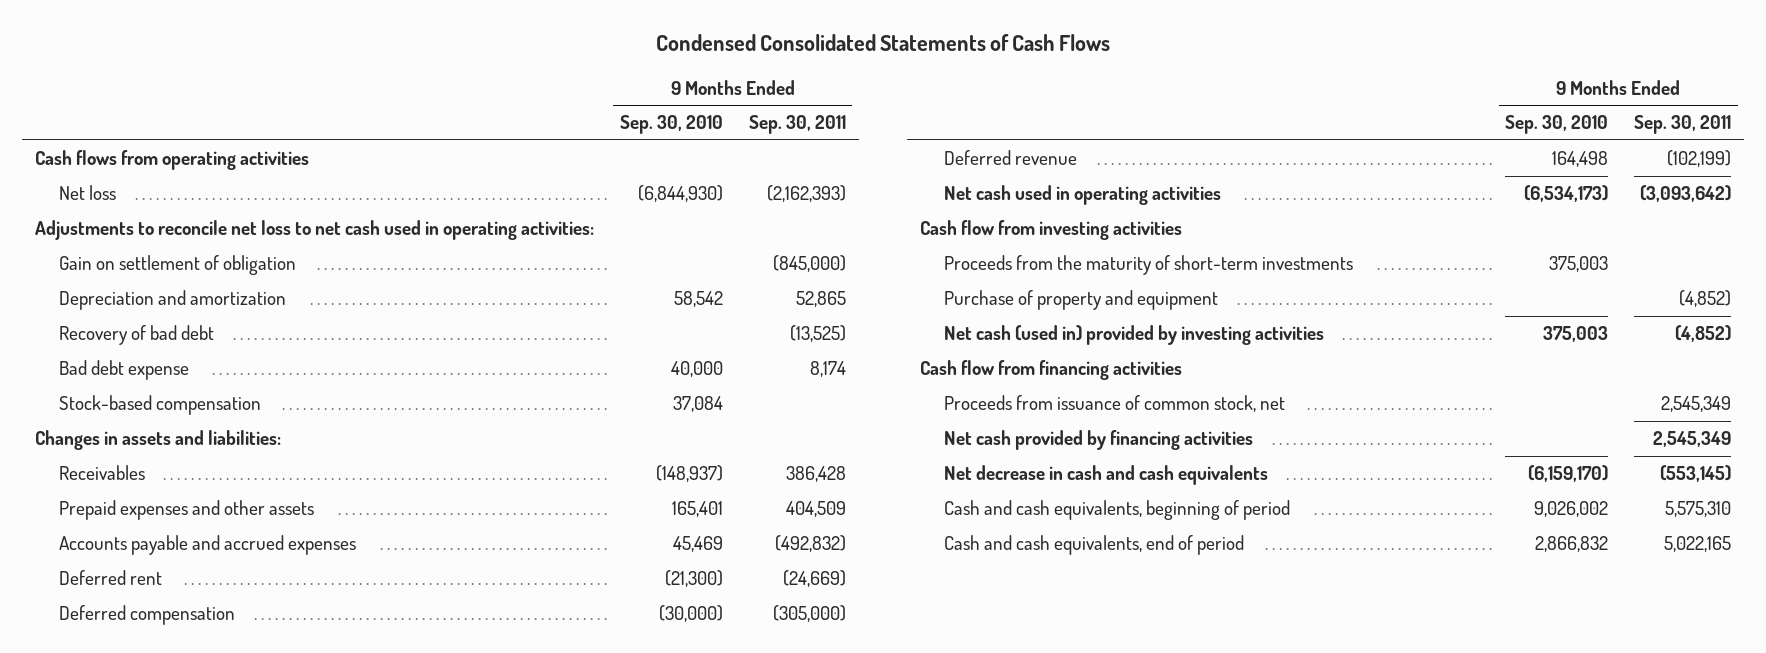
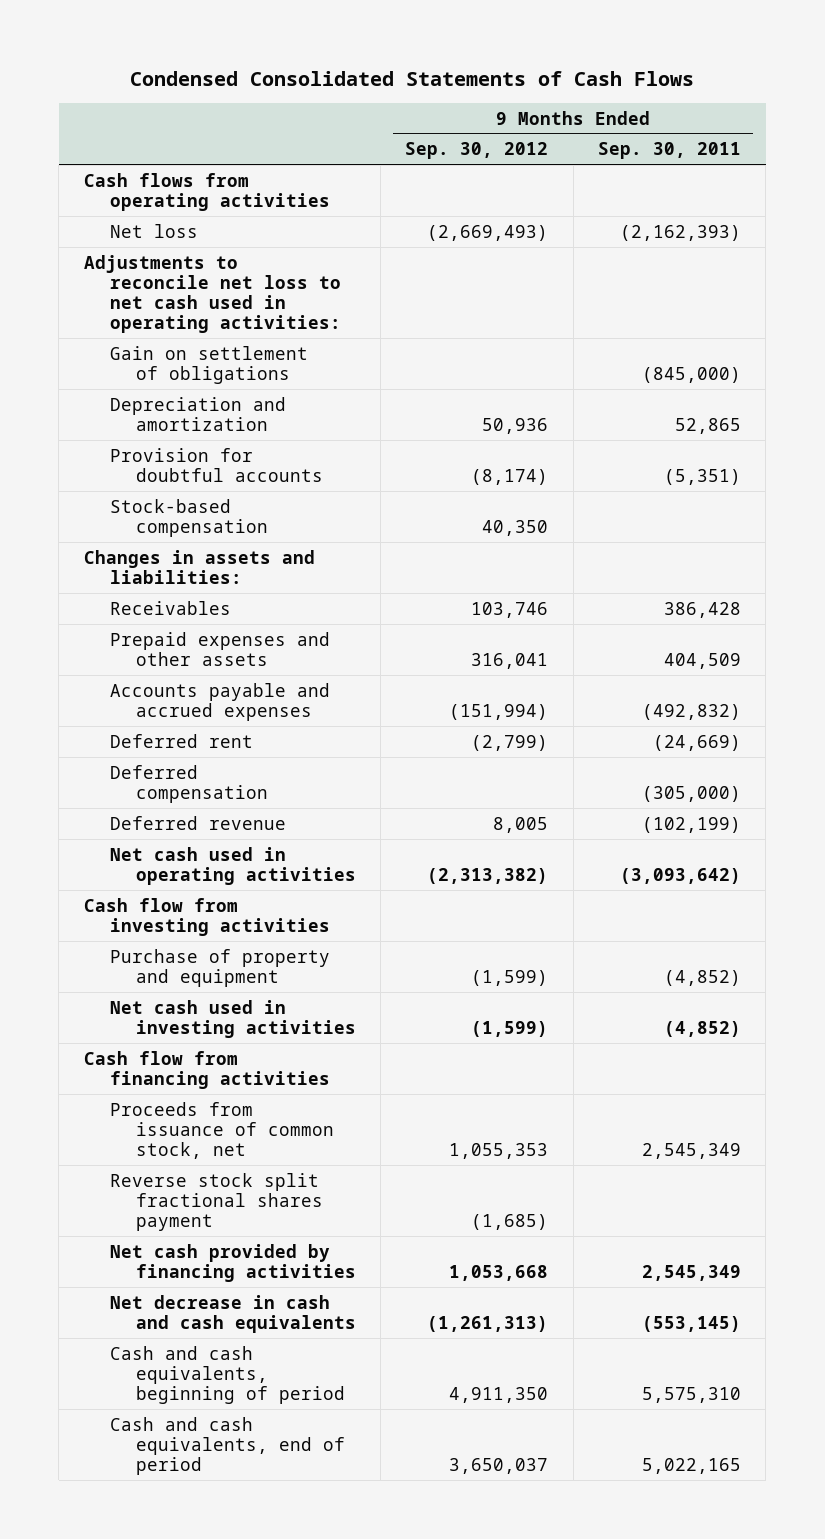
[619,115,723,135] Sep. 30, 2010 -> none
none -> [405,142,549,160] Sep. 30, 2012
[58,255,296,276] Gain on settlement of obligation -> [109,345,308,384] Gain on settlement of obligations
[58,325,214,346] Recovery of bad debt -> none
[58,360,189,381] Bad debt expense -> none
none -> [109,447,323,482] Provision for doubtful accounts
[944,255,1354,276] Proceeds from the maturity of short-term investments -> none
[944,325,1325,346] Net cash (used in) provided by investing activities -> [109,999,356,1038] Net cash used in investing activities
none -> [109,1172,323,1232] Reverse stock split fractional shares payment

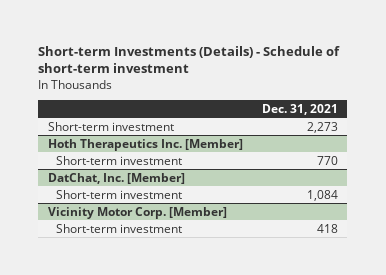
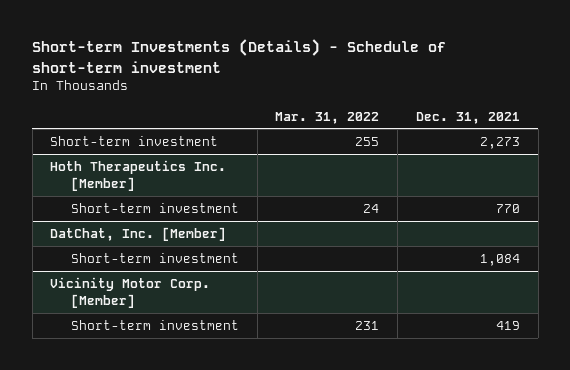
none -> [275,111,380,124] Mar. 31, 2022
[316,223,338,233] 418 -> [495,321,520,331] 419

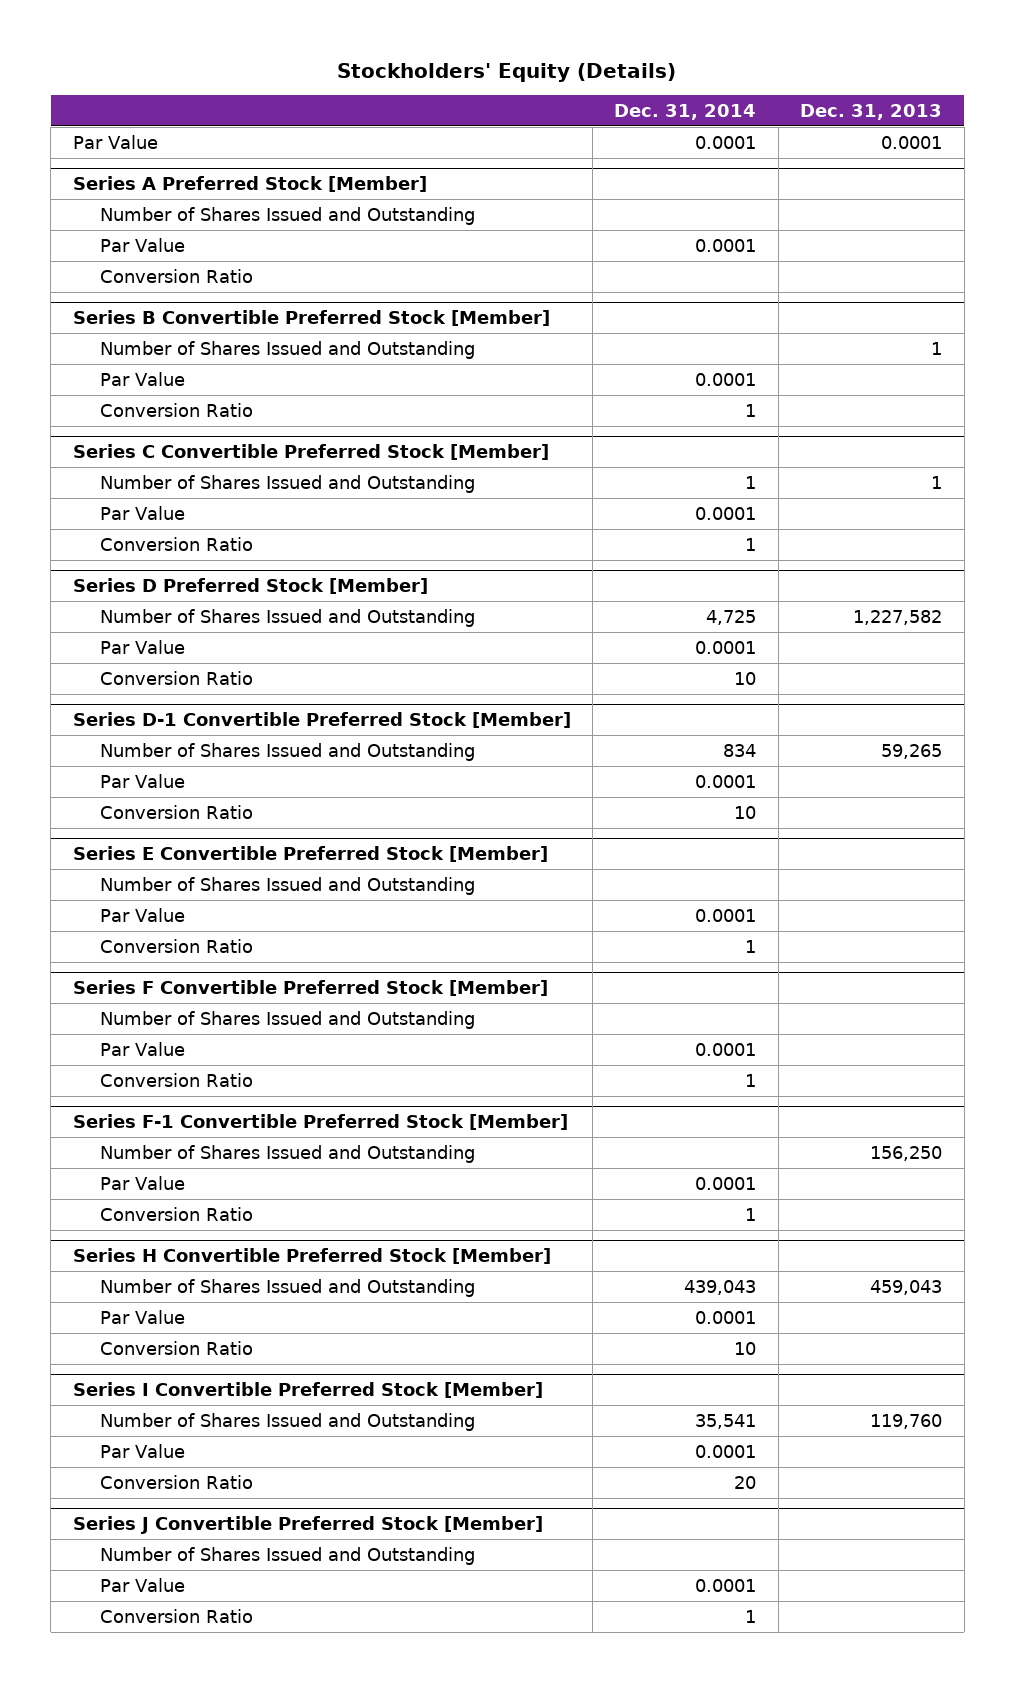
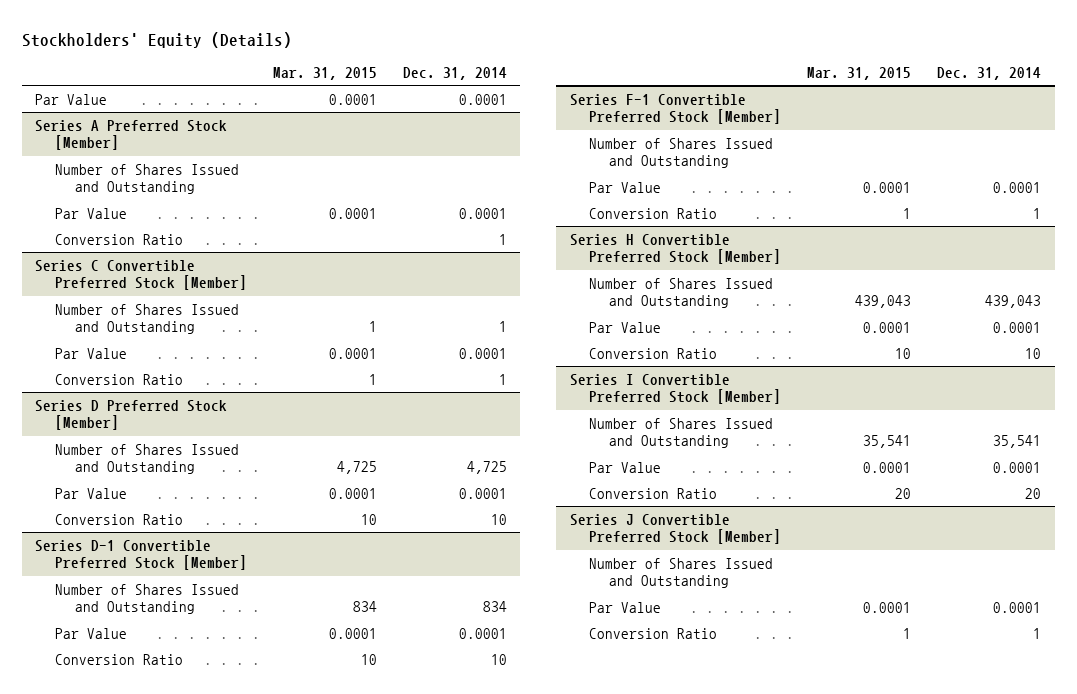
[800,104,943,121] Dec. 31, 2013 -> none
none -> [273,66,378,80] Mar. 31, 2015
[99,268,253,283] Conversion Ratio -> none
[72,310,550,327] Series B Convertible Preferred Stock [Member] -> none
[99,340,475,359] Number of Shares Issued and Outstanding -> none
[99,371,185,386] Par Value -> none
[72,846,548,863] Series E Convertible Preferred Stock [Member] -> none
[99,876,475,895] Number of Shares Issued and Outstanding -> none
[99,907,185,922] Par Value -> none
[99,938,253,953] Conversion Ratio -> none
[72,980,548,997] Series F Convertible Preferred Stock [Member] -> none
[99,1010,475,1029] Number of Shares Issued and Outstanding -> none
[99,1041,185,1056] Par Value -> none
[99,1072,253,1087] Conversion Ratio -> none

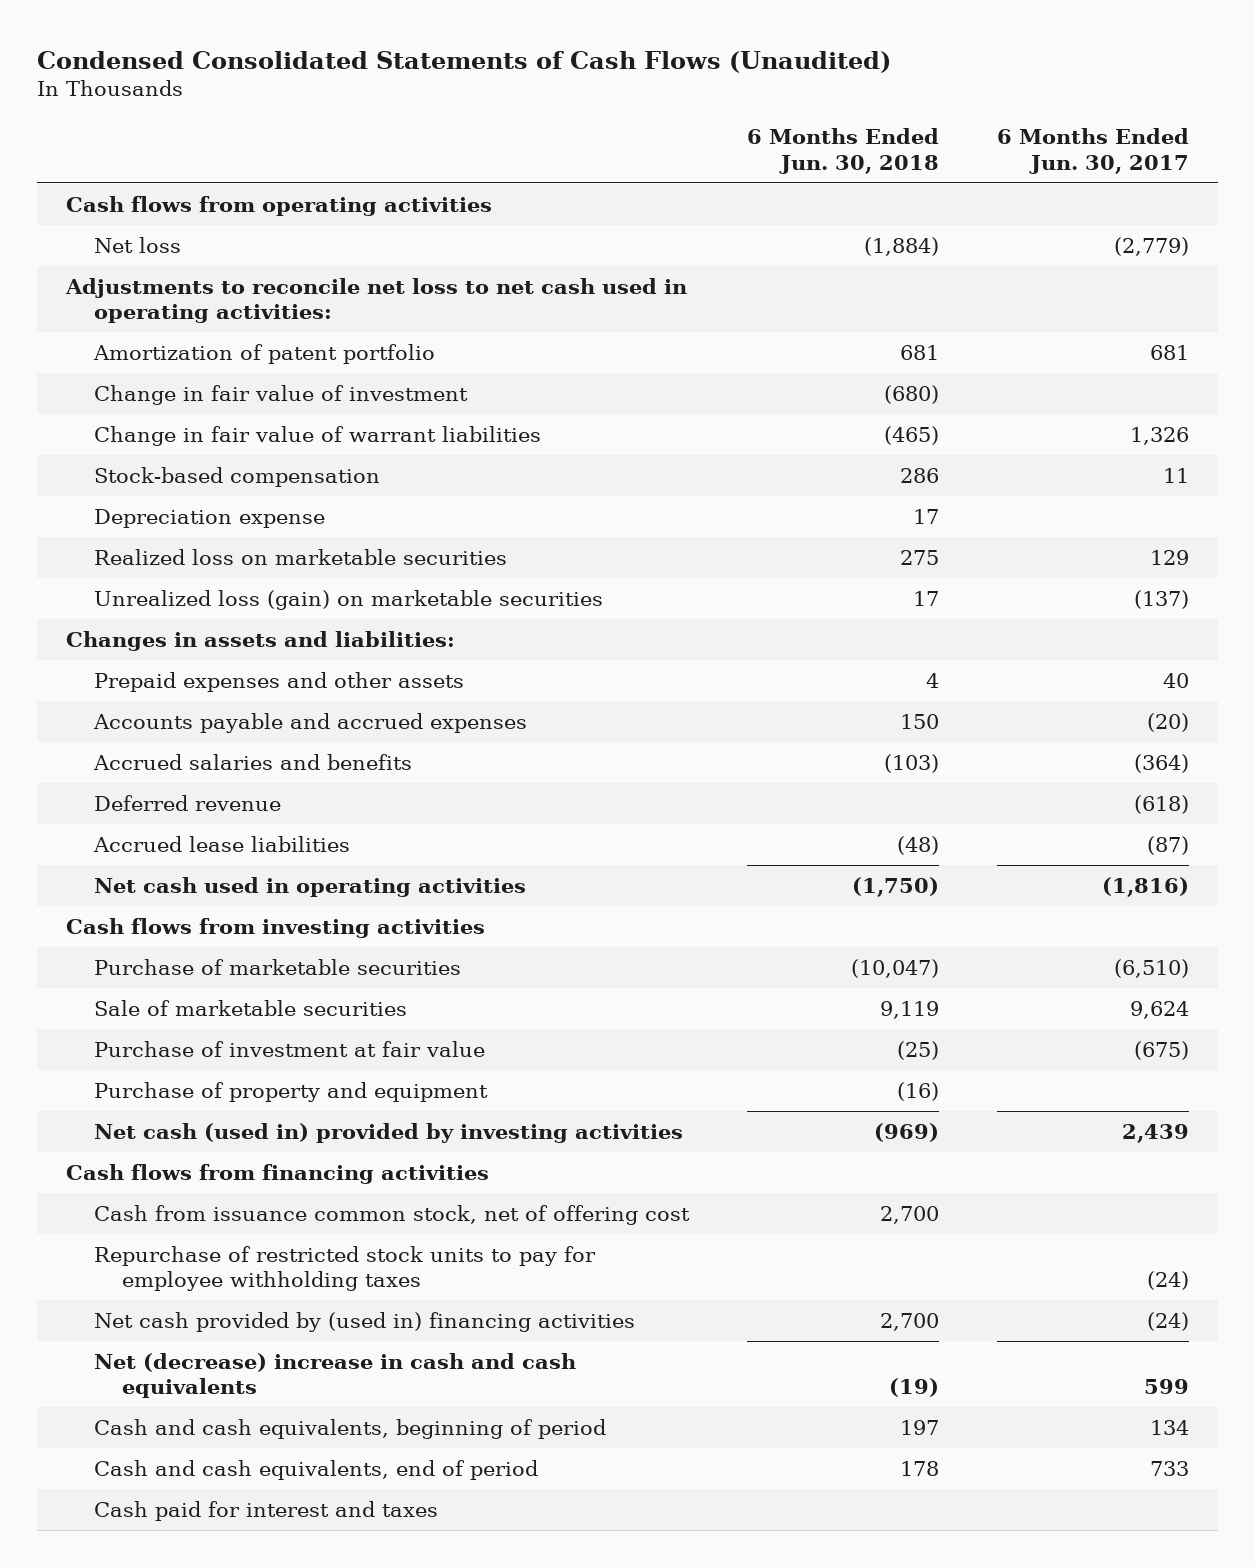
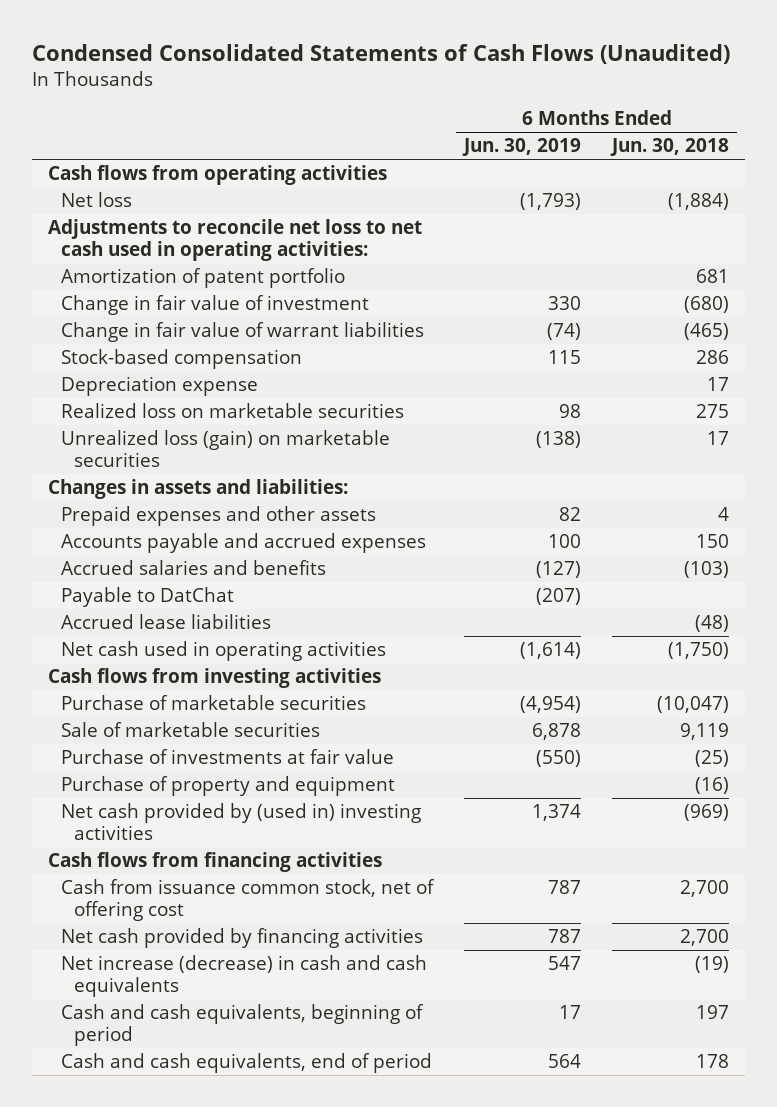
[996,128,1189,174] 6 Months Ended Jun. 30, 2017 -> none
none -> [461,138,581,157] Jun. 30, 2019
[94,794,282,811] Deferred revenue -> none
none -> [60,587,234,608] Payable to DatChat
[94,1040,486,1057] Purchase of investment at fair value -> [60,749,394,765] Purchase of investments at fair value
[94,1122,684,1143] Net cash (used in) provided by investing activities -> [60,803,421,840] Net cash provided by (used in) investing activities
[94,1245,597,1292] Repurchase of restricted stock units to pay for employee withholding taxes -> none
[94,1311,636,1332] Net cash provided by (used in) financing activities -> [60,928,423,949] Net cash provided by financing activities
[94,1352,577,1399] Net (decrease) increase in cash and cash equivalents -> [60,955,427,997] Net increase (decrease) in cash and cash equivalents
[94,1500,439,1521] Cash paid for interest and taxes -> none

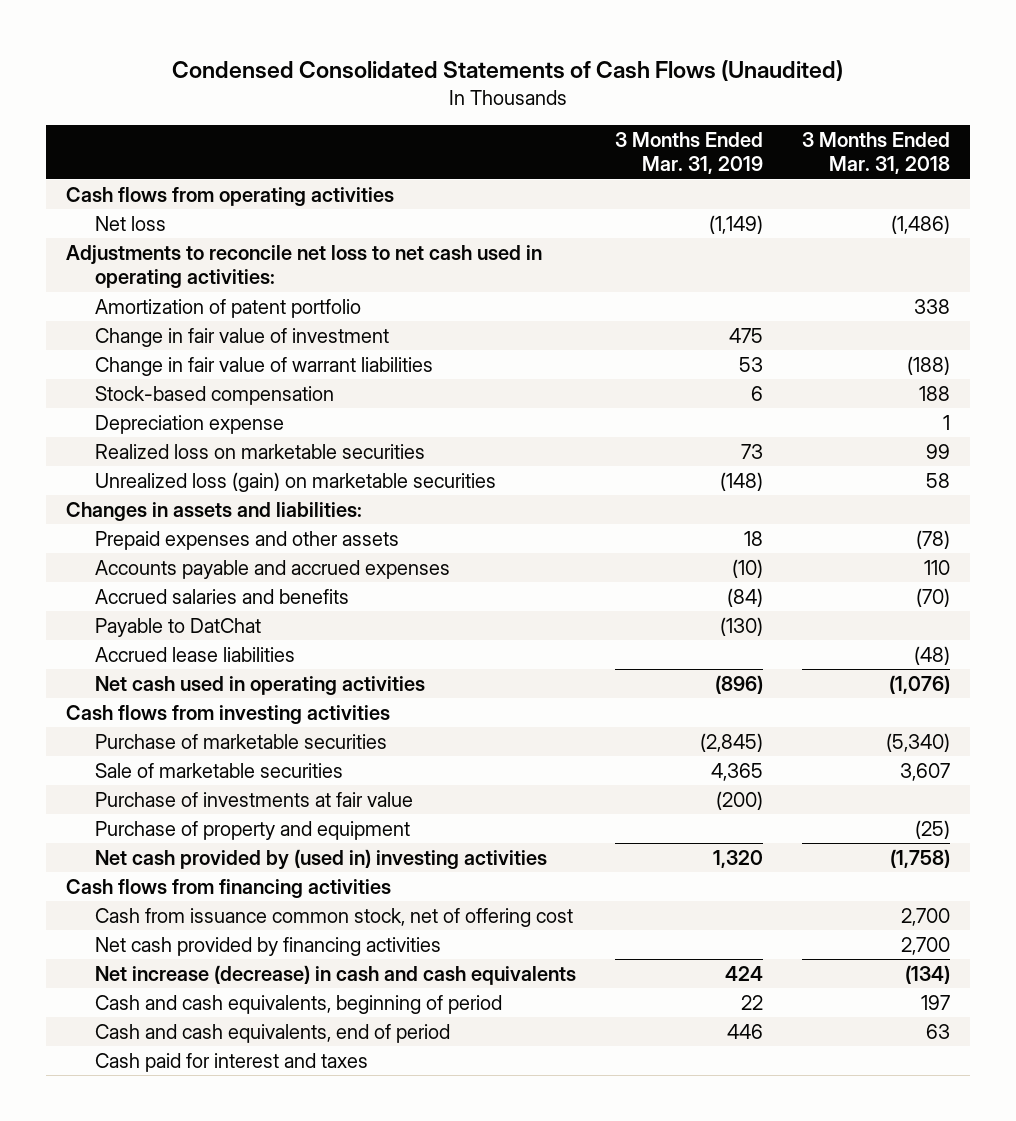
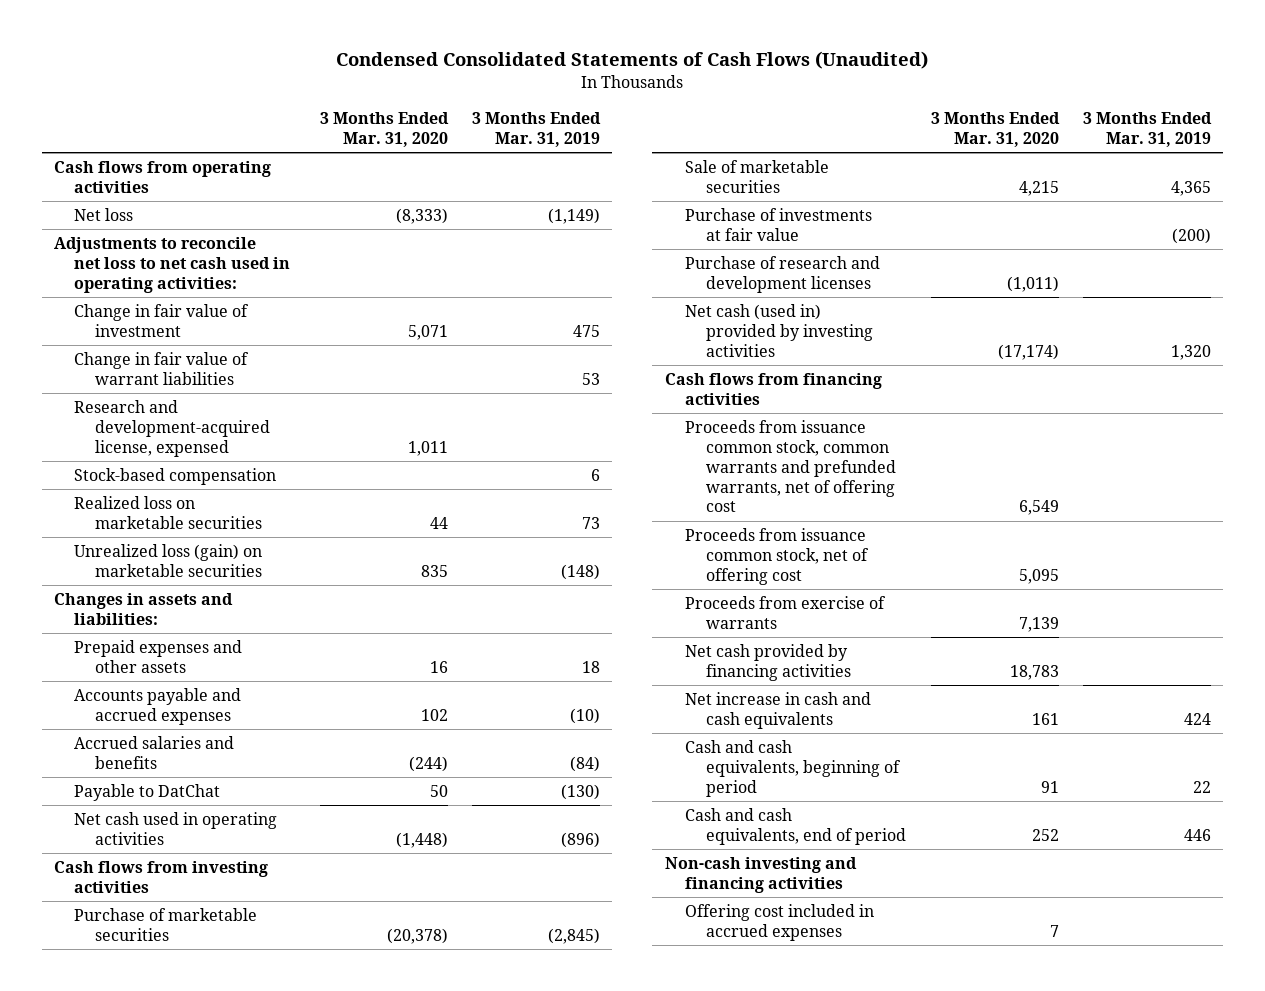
[802,131,951,175] 3 Months Ended Mar. 31, 2018 -> none
none -> [319,111,449,147] 3 Months Ended Mar. 31, 2020
[95,298,362,318] Amortization of patent portfolio -> none
none -> [74,399,271,457] Research and development-acquired license, expensed
[95,414,285,434] Depreciation expense -> none
[95,646,296,662] Accrued lease liabilities -> none
[95,820,411,840] Purchase of property and equipment -> none
none -> [685,255,881,293] Purchase of research and development licenses
[95,848,548,870] Net cash provided by (used in) investing activities -> [685,303,874,357] Net cash (used in) provided by investing activities
none -> [685,419,897,513] Proceeds from issuance common stock, common warrants and prefunded warrants, net of offering cost
[95,907,574,927] Cash from issuance common stock, net of offering cost -> [685,527,870,585] Proceeds from issuance common stock, net of offering cost
none -> [685,595,887,629] Proceeds from exercise of warrants
[95,964,577,985] Net increase (decrease) in cash and cash equivalents -> [685,691,872,729] Net increase in cash and cash equivalents
[95,1052,369,1072] Cash paid for interest and taxes -> none
none -> [664,856,857,893] Non-cash investing and financing activities
none -> [685,903,875,941] Offering cost included in accrued expenses

